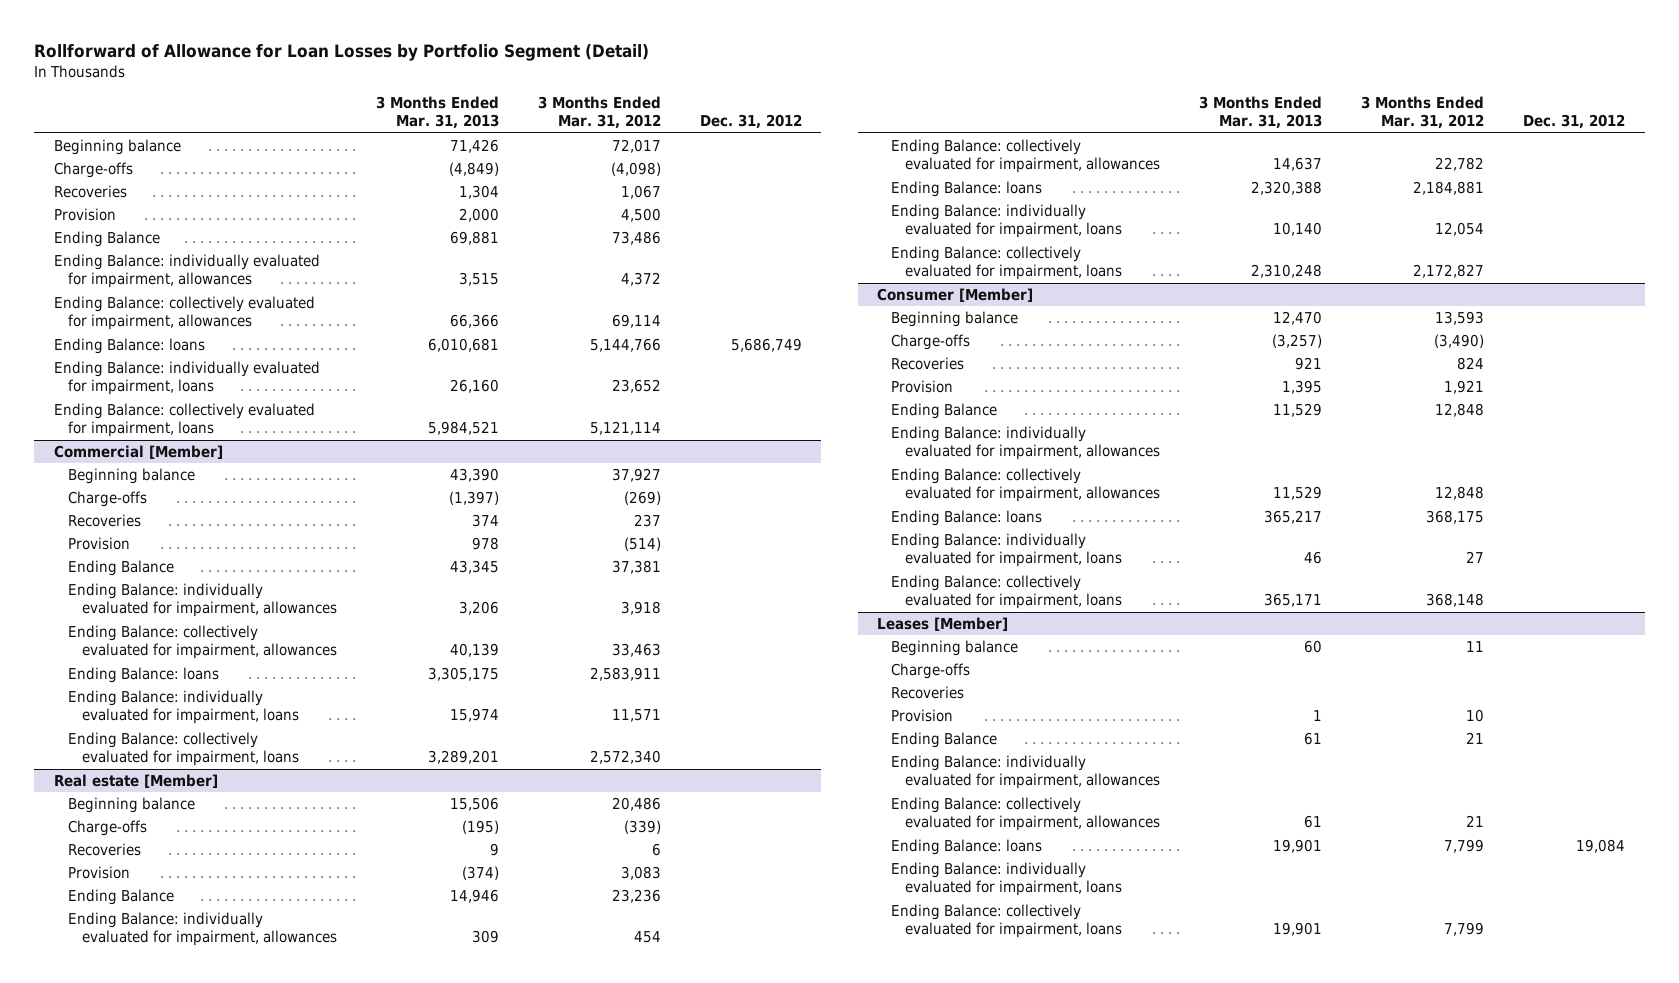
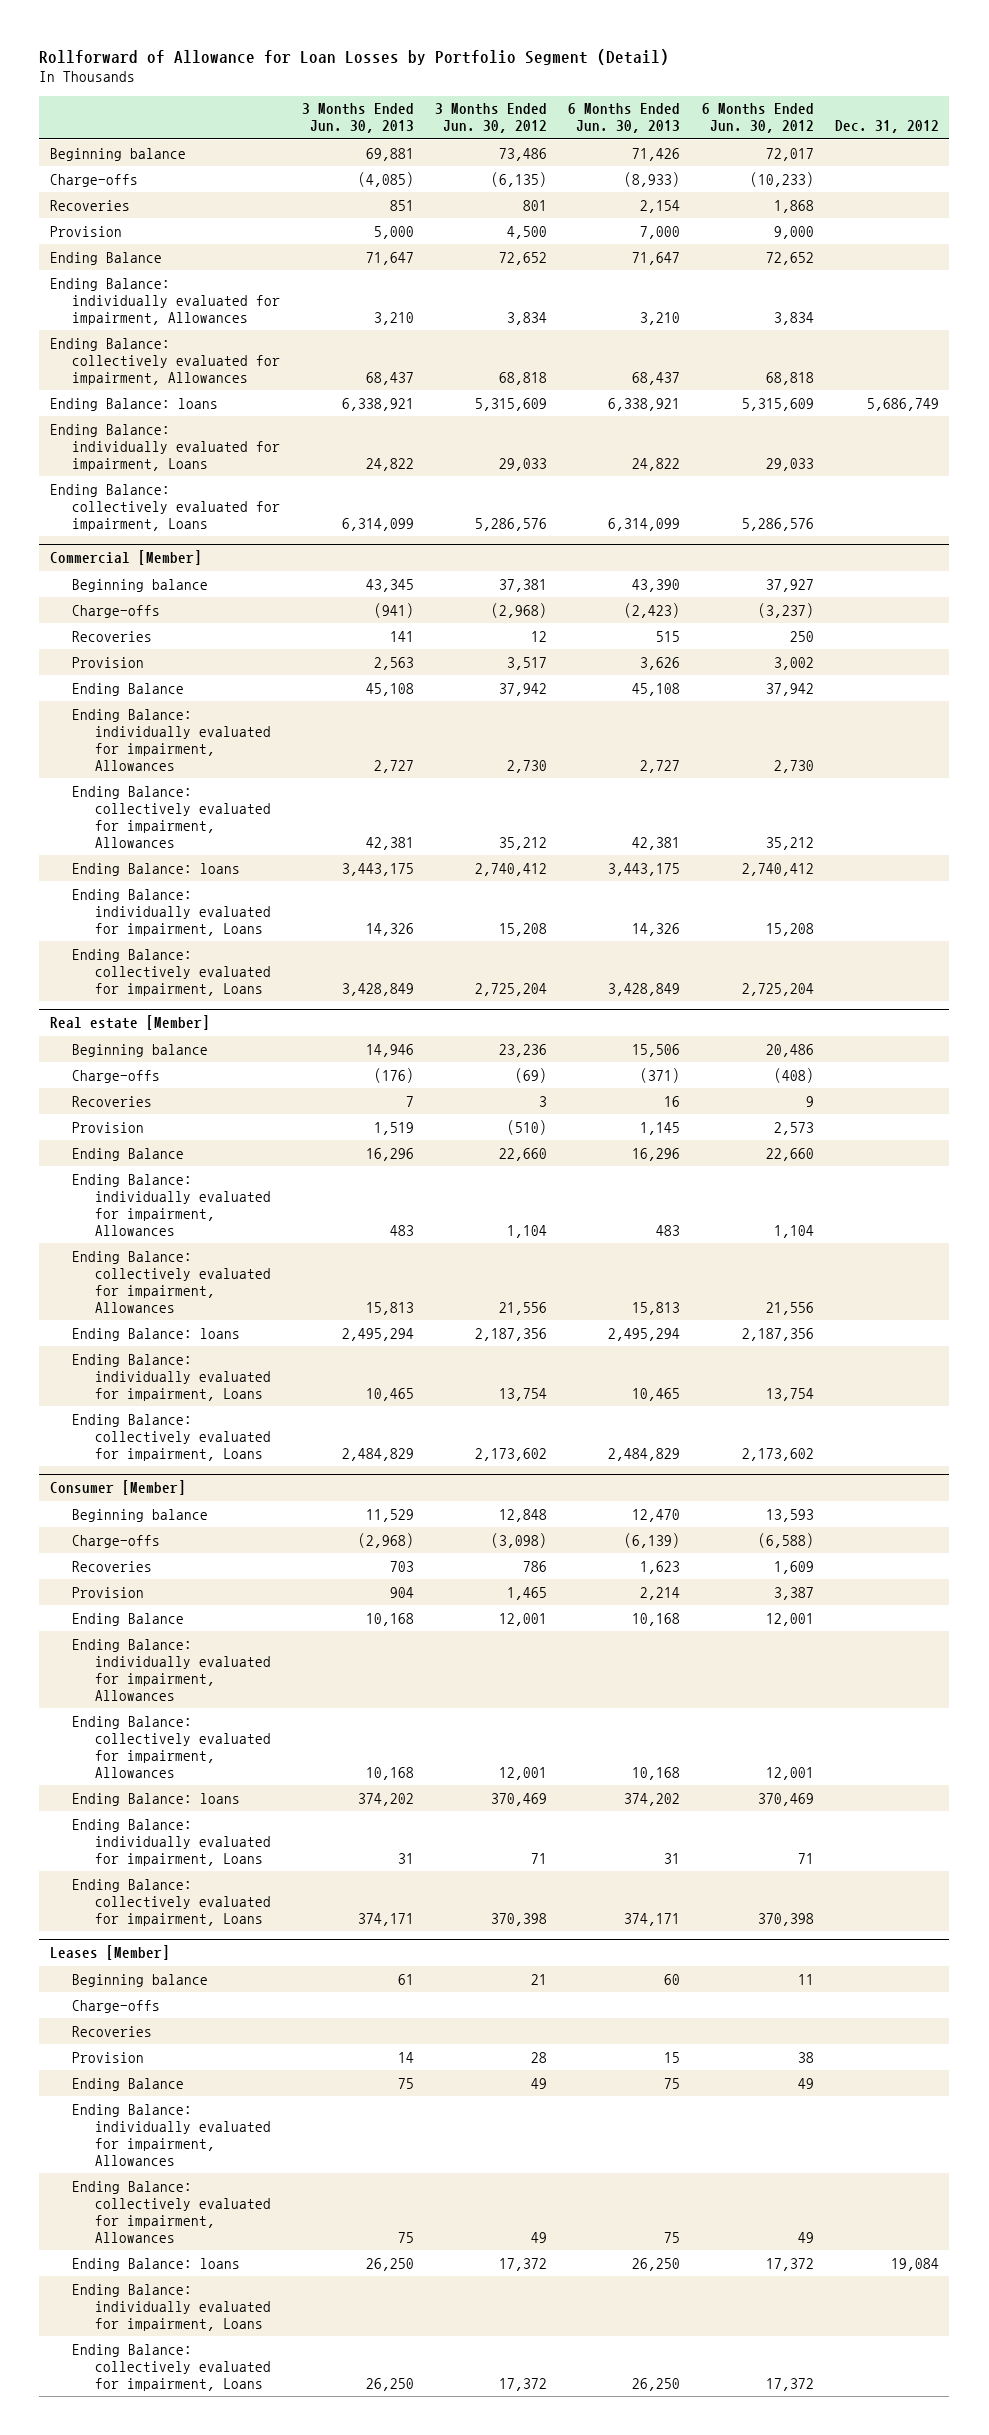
[375,96,499,130] 3 Months Ended Mar. 31, 2013 -> none
[537,96,661,130] 3 Months Ended Mar. 31, 2012 -> none
none -> [301,103,414,134] 3 Months Ended Jun. 30, 2013
none -> [434,103,547,134] 3 Months Ended Jun. 30, 2012
none -> [568,103,681,134] 6 Months Ended Jun. 30, 2013
none -> [701,103,814,134] 6 Months Ended Jun. 30, 2012
[53,254,320,289] Ending Balance: individually evaluated for impairment, allowances -> [50,277,281,325] Ending Balance: individually evaluated for impairment, Allowances
[53,296,315,331] Ending Balance: collectively evaluated for impairment, allowances -> [50,337,281,385] Ending Balance: collectively evaluated for impairment, Allowances
[53,361,320,396] Ending Balance: individually evaluated for impairment, loans -> [50,423,281,471] Ending Balance: individually evaluated for impairment, Loans
[53,403,315,438] Ending Balance: collectively evaluated for impairment, loans -> [50,483,281,531] Ending Balance: collectively evaluated for impairment, Loans
[67,583,337,618] Ending Balance: individually evaluated for impairment, allowances -> [72,708,271,771] Ending Balance: individually evaluated for impairment, Allowances
[67,625,337,660] Ending Balance: collectively evaluated for impairment, allowances -> [72,785,271,848] Ending Balance: collectively evaluated for impairment, Allowances
[67,690,299,725] Ending Balance: individually evaluated for impairment, loans -> [72,888,271,936] Ending Balance: individually evaluated for impairment, Loans
[67,732,299,767] Ending Balance: collectively evaluated for impairment, loans -> [72,948,271,996] Ending Balance: collectively evaluated for impairment, Loans
[67,912,337,947] Ending Balance: individually evaluated for impairment, allowances -> [72,1173,271,1236] Ending Balance: individually evaluated for impairment, Allowances
[891,139,1161,174] Ending Balance: collectively evaluated for impairment, allowances -> [72,1250,271,1313] Ending Balance: collectively evaluated for impairment, Allowances
[891,204,1123,239] Ending Balance: individually evaluated for impairment, loans -> [72,1353,271,1401] Ending Balance: individually evaluated for impairment, Loans
[891,246,1123,281] Ending Balance: collectively evaluated for impairment, loans -> [72,1413,271,1461] Ending Balance: collectively evaluated for impairment, Loans
[891,426,1161,461] Ending Balance: individually evaluated for impairment, allowances -> [72,1638,271,1701] Ending Balance: individually evaluated for impairment, Allowances
[891,468,1161,503] Ending Balance: collectively evaluated for impairment, allowances -> [72,1715,271,1778] Ending Balance: collectively evaluated for impairment, Allowances
[891,533,1123,568] Ending Balance: individually evaluated for impairment, loans -> [72,1818,271,1866] Ending Balance: individually evaluated for impairment, Loans
[891,575,1123,610] Ending Balance: collectively evaluated for impairment, loans -> [72,1878,271,1926] Ending Balance: collectively evaluated for impairment, Loans
[891,755,1161,790] Ending Balance: individually evaluated for impairment, allowances -> [72,2103,271,2166] Ending Balance: individually evaluated for impairment, Allowances
[891,797,1161,832] Ending Balance: collectively evaluated for impairment, allowances -> [72,2180,271,2243] Ending Balance: collectively evaluated for impairment, Allowances
[891,862,1123,897] Ending Balance: individually evaluated for impairment, loans -> [72,2283,271,2331] Ending Balance: individually evaluated for impairment, Loans
[891,904,1123,939] Ending Balance: collectively evaluated for impairment, loans -> [72,2343,271,2391] Ending Balance: collectively evaluated for impairment, Loans

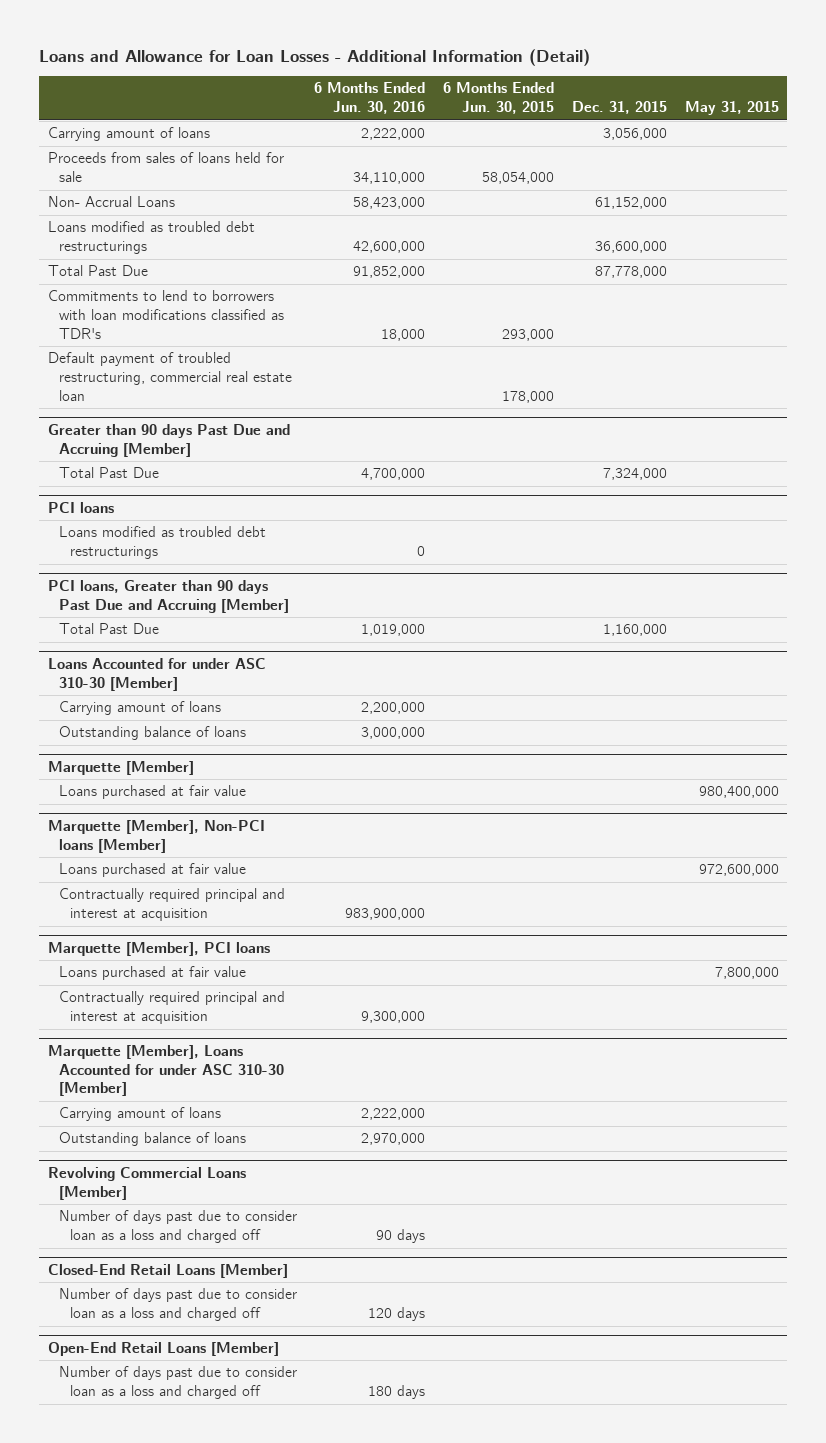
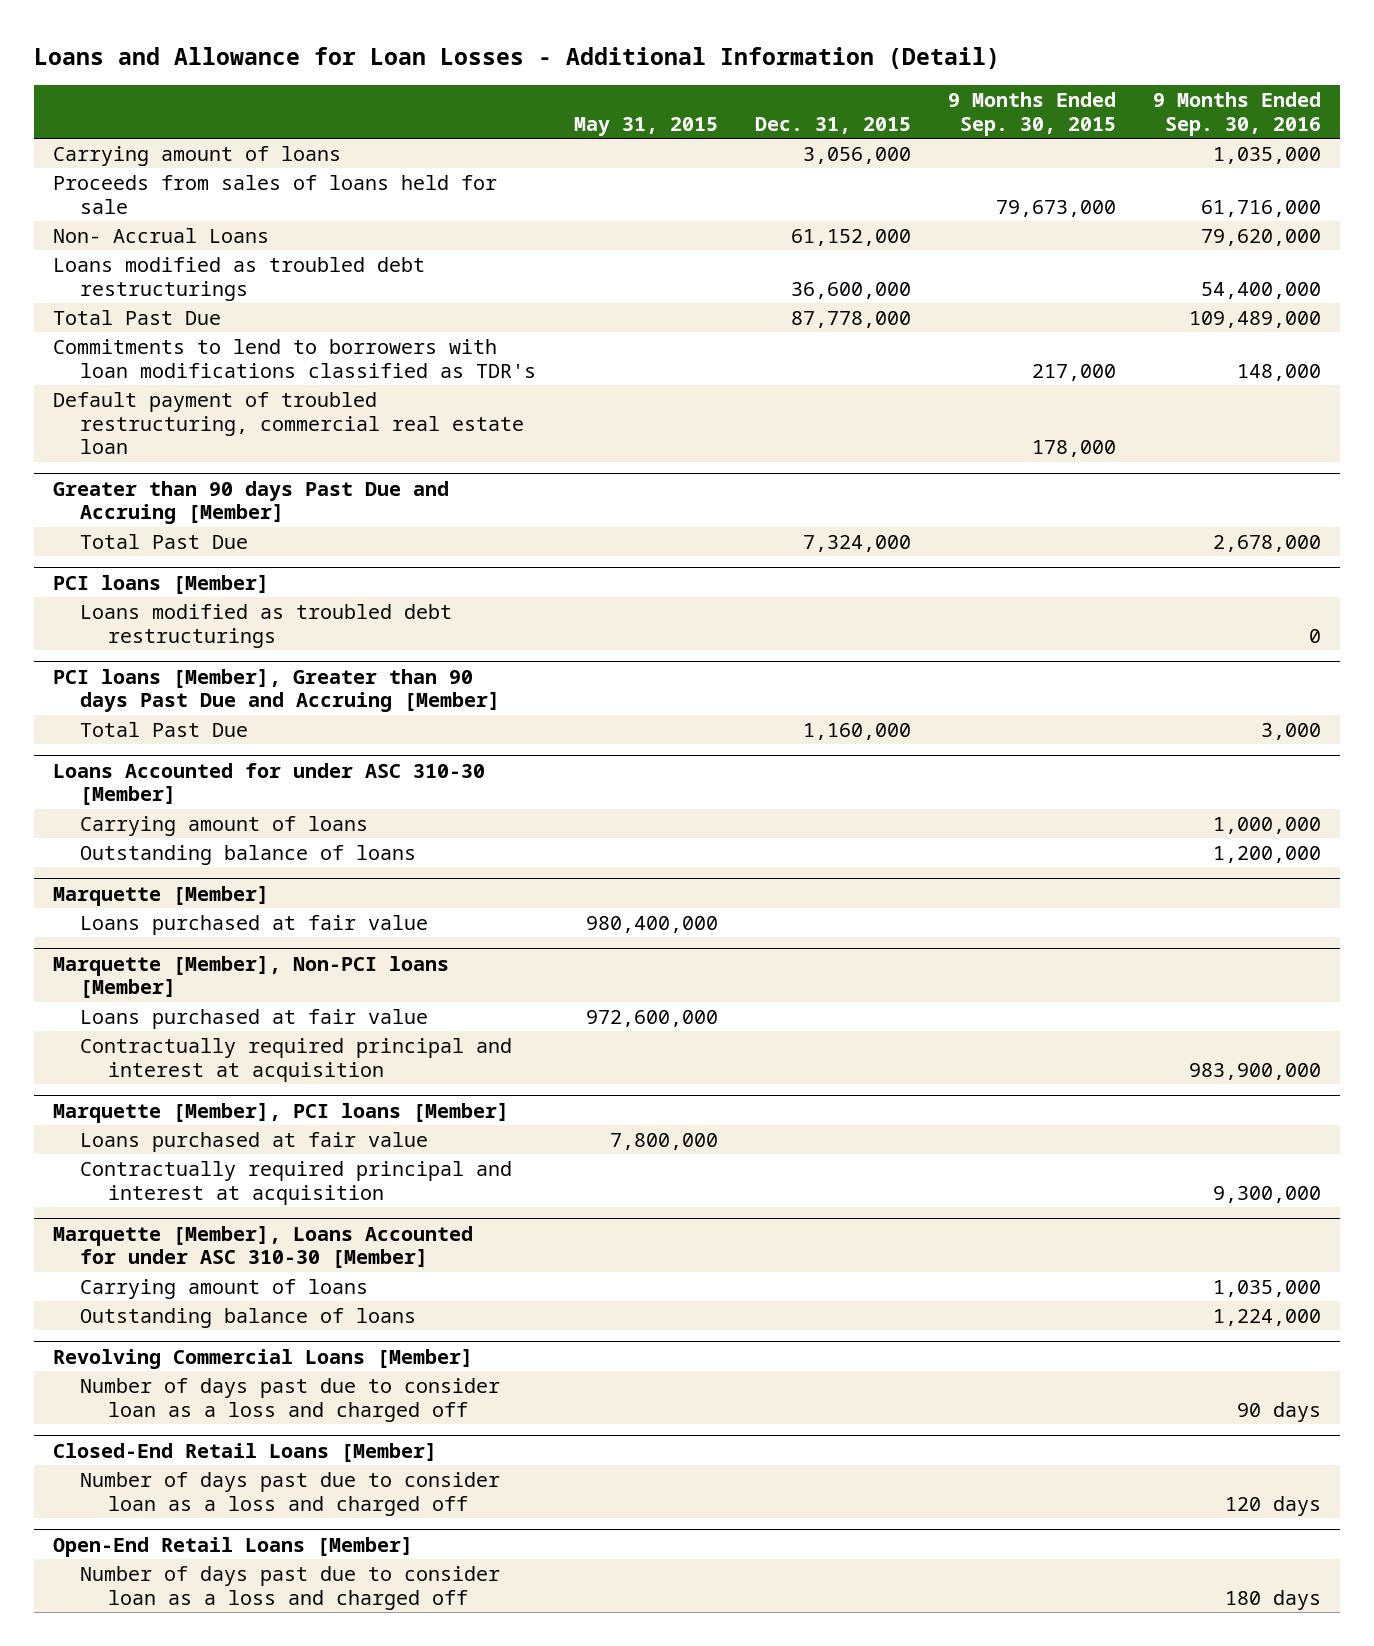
[314,82,426,115] 6 Months Ended Jun. 30, 2016 -> none
[443,82,555,115] 6 Months Ended Jun. 30, 2015 -> none
none -> [948,92,1117,137] 9 Months Ended Sep. 30, 2015
none -> [1153,92,1322,137] 9 Months Ended Sep. 30, 2016
[47,501,114,513] PCI loans -> [52,574,269,594] PCI loans [Member]
[47,579,289,613] PCI loans, Greater than 90 days Past Due and Accruing [Member] -> [52,668,501,713] PCI loans [Member], Greater than 90 days Past Due and Accruing [Member]
[47,941,270,956] Marquette [Member], PCI loans -> [52,1102,509,1123] Marquette [Member], PCI loans [Member]

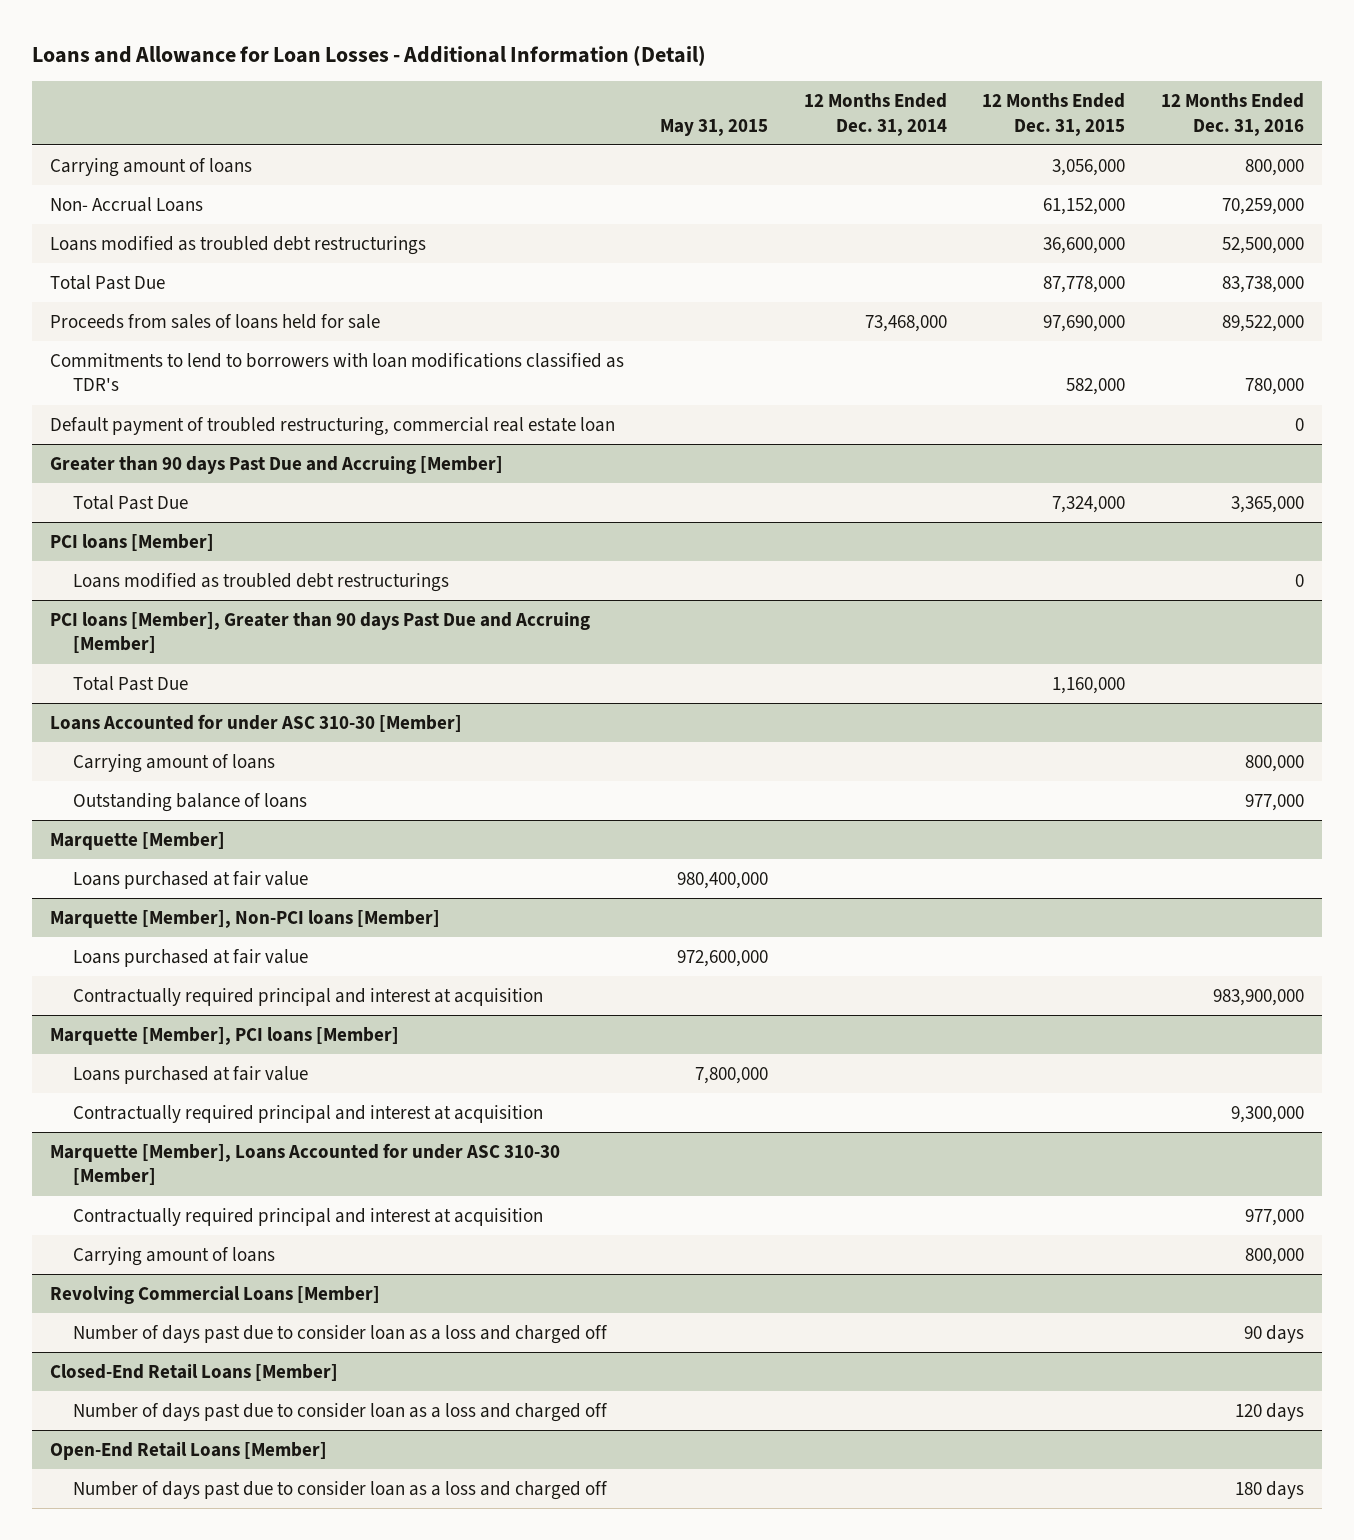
[754,117,911,135] Dec. 31, 2015 -> none
[948,92,1117,137] 9 Months Ended Sep. 30, 2015 -> none
[1153,92,1322,137] 9 Months Ended Sep. 30, 2016 -> none
none -> [803,93,947,136] 12 Months Ended Dec. 31, 2014
none -> [982,93,1126,136] 12 Months Ended Dec. 31, 2015
none -> [1161,93,1305,136] 12 Months Ended Dec. 31, 2016
[52,175,497,214] Proceeds from sales of loans held for sale -> [50,313,381,329] Proceeds from sales of loans held for sale
none -> [73,1207,544,1226] Contractually required principal and interest at acquisition
[80,1308,417,1329] Outstanding balance of loans -> none

